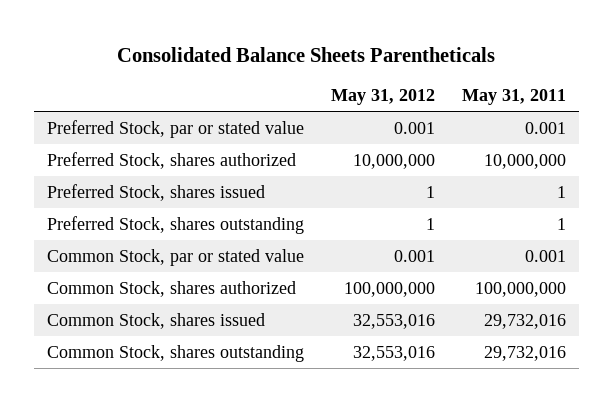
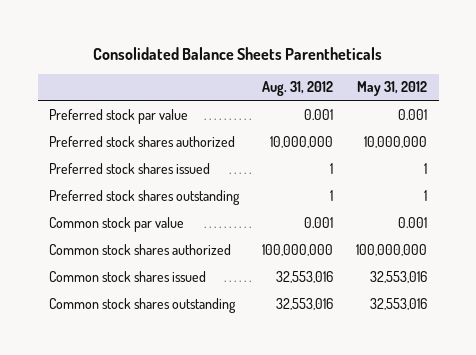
[461,89,566,106] May 31, 2011 -> none
none -> [262,81,334,97] Aug. 31, 2012
[47,119,305,138] Preferred Stock, par or stated value -> [49,108,189,124] Preferred stock par value
[47,151,297,169] Preferred Stock, shares authorized -> [49,135,236,147] Preferred stock shares authorized
[47,183,266,201] Preferred Stock, shares issued -> [49,162,211,174] Preferred stock shares issued
[47,215,305,234] Preferred Stock, shares outstanding -> [49,189,241,205] Preferred stock shares outstanding
[47,248,305,266] Common Stock, par or stated value -> [49,216,185,232] Common stock par value
[47,280,297,297] Common Stock, shares authorized -> [49,243,232,255] Common stock shares authorized
[47,312,266,329] Common Stock, shares issued -> [49,270,207,282] Common stock shares issued
[47,344,305,362] Common Stock, shares outstanding -> [49,297,237,313] Common stock shares outstanding

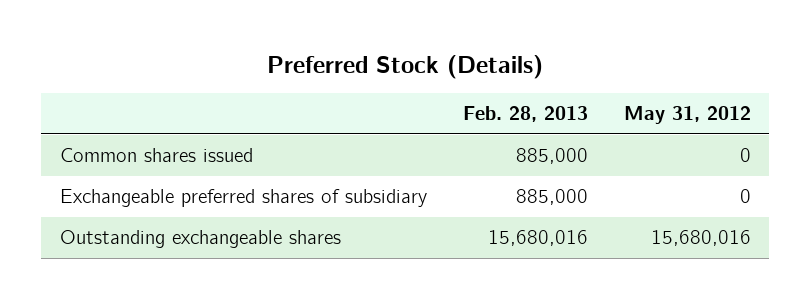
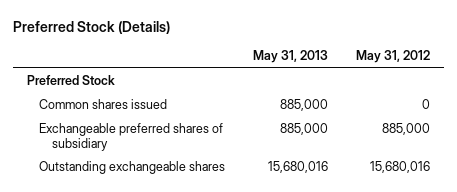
[462,106,588,123] Feb. 28, 2013 -> none
none -> [253,50,329,64] May 31, 2013
none -> [26,75,115,86] Preferred Stock
[740,189,752,204] 0 -> [382,123,431,136] 885,000

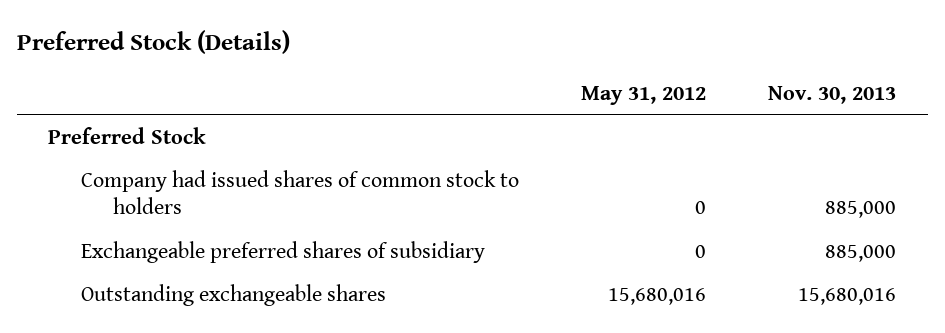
[253,50,329,64] May 31, 2013 -> none
none -> [768,85,897,104] Nov. 30, 2013
[39,99,168,110] Common shares issued -> none
none -> [80,170,519,215] Company had issued shares of common stock to holders
[382,123,431,136] 885,000 -> [695,245,707,259] 0

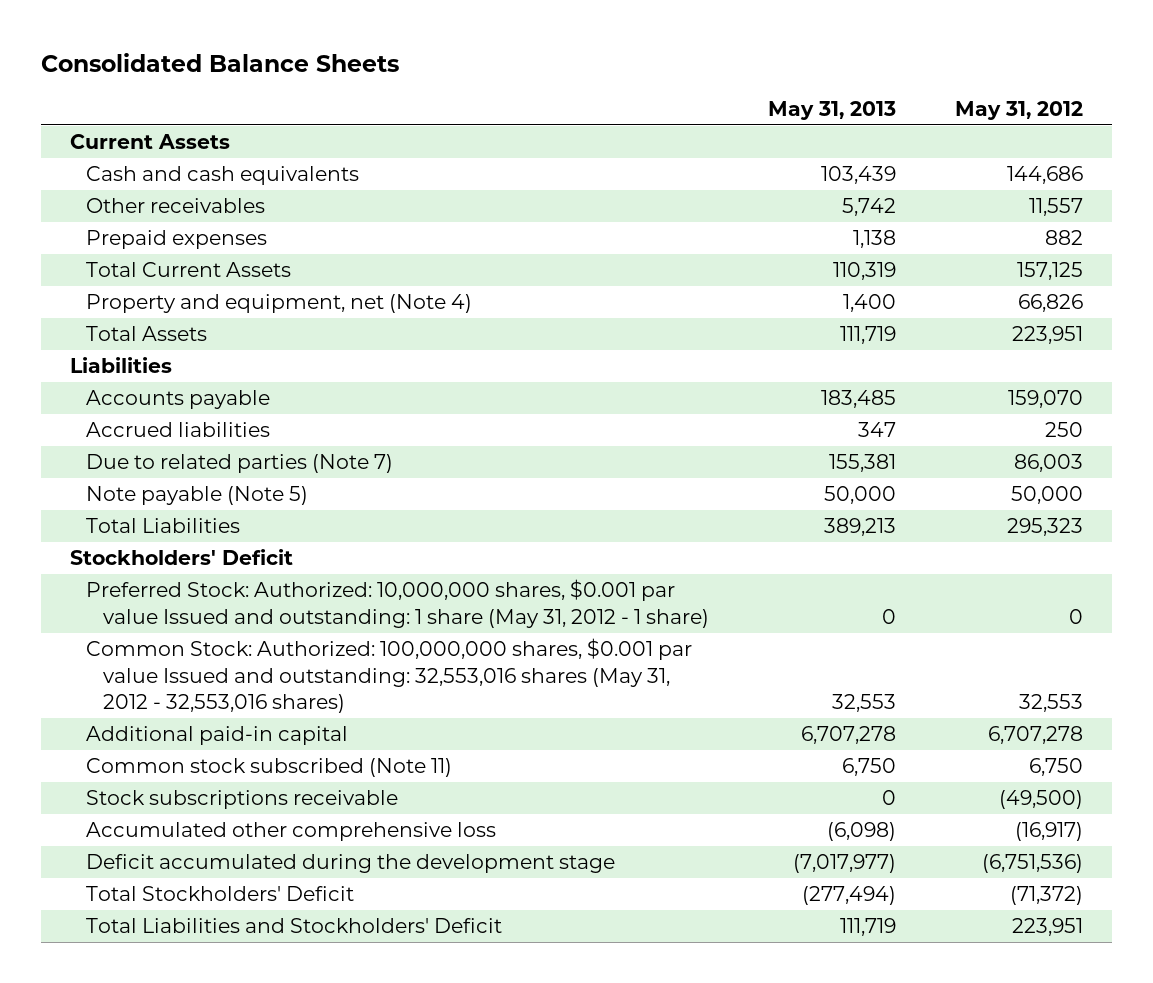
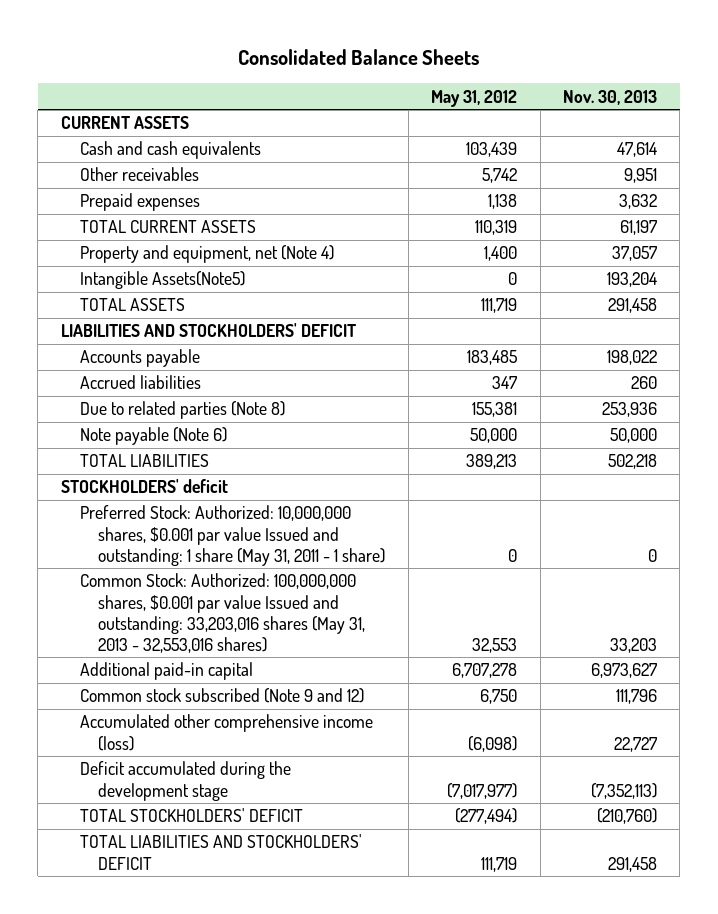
[767,100,896,120] May 31, 2013 -> none
none -> [562,89,657,105] Nov. 30, 2013
[69,357,172,374] Liabilities -> none
[69,134,230,150] Current Assets -> [60,116,189,130] CURRENT ASSETS
[1006,166,1083,185] 144,686 -> [466,142,518,158] 103,439
[1028,198,1083,217] 11,557 -> [482,168,518,184] 5,742
[1044,230,1083,246] 882 -> [488,194,518,210] 1,138
[86,262,292,278] Total Current Assets -> [79,220,256,234] TOTAL CURRENT ASSETS
[1016,262,1083,281] 157,125 -> [475,220,518,236] 110,319
[1017,294,1083,313] 66,826 -> [484,246,518,262] 1,400
none -> [79,271,245,290] Intangible Assets(Note5)
[86,326,208,342] Total Assets -> [79,298,185,312] TOTAL ASSETS
[1011,326,1083,345] 223,951 -> [481,298,518,314] 111,719
none -> [60,323,357,338] LIABILITIES AND STOCKHOLDERS' DEFICIT
[1007,390,1083,409] 159,070 -> [467,350,518,366] 183,485
[1044,422,1083,438] 250 -> [492,376,518,390] 347
[86,454,394,474] Due to related parties (Note 7) -> [79,401,285,420] Due to related parties (Note 8)
[1013,454,1083,473] 86,003 -> [472,402,518,418] 155,381
[86,486,309,506] Note payable (Note 5) -> [79,427,227,446] Note payable (Note 6)
[86,518,241,534] Total Liabilities -> [79,454,209,468] TOTAL LIABILITIES
[1006,518,1083,537] 295,323 -> [466,454,518,470] 389,213
[69,549,293,566] Stockholders' Deficit -> [60,479,228,494] STOCKHOLDERS' deficit
[86,579,709,628] Preferred Stock: Authorized: 10,000,000 shares, $0.001 par value Issued and outstanding: 1 share (May 31, 2012 - 1 share) -> [79,505,386,566] Preferred Stock: Authorized: 10,000,000 shares, $0.001 par value Issued and outstanding: 1 share (May 31, 2011 - 1 share)
[86,638,693,713] Common Stock: Authorized: 100,000,000 shares, $0.001 par value Issued and outstanding: 32,553,016 shares (May 31, 2012 - 32,553,016 shares) -> [79,573,366,653] Common Stock: Authorized: 100,000,000 shares, $0.001 par value Issued and outstanding: 33,203,016 shares (May 31, 2013 - 32,553,016 shares)
[86,790,399,810] Stock subscriptions receivable -> none
[86,758,453,778] Common stock subscribed (Note 11) -> [79,688,364,704] Common stock subscribed (Note 9 and 12)
[86,822,497,842] Accumulated other comprehensive loss -> [79,714,373,751] Accumulated other comprehensive income (loss)
[1014,822,1083,842] (16,917) -> [468,735,518,752] (6,098)
[981,854,1083,874] (6,751,536) -> [447,782,518,799] (7,017,977)
[86,886,355,902] Total Stockholders' Deficit -> [79,808,303,823] TOTAL STOCKHOLDERS' DEFICIT
[1009,886,1083,906] (71,372) -> [455,808,518,825] (277,494)
[86,918,503,934] Total Liabilities and Stockholders' Deficit -> [79,834,362,870] TOTAL LIABILITIES AND STOCKHOLDERS' DEFICIT
[1011,918,1083,937] 223,951 -> [481,856,518,872] 111,719

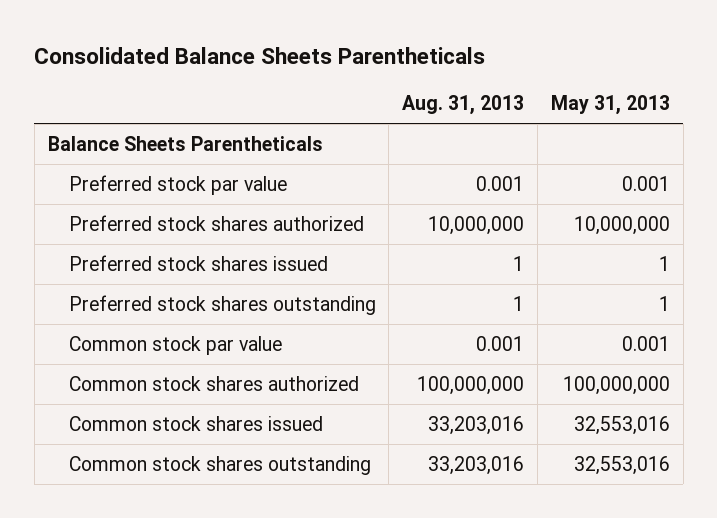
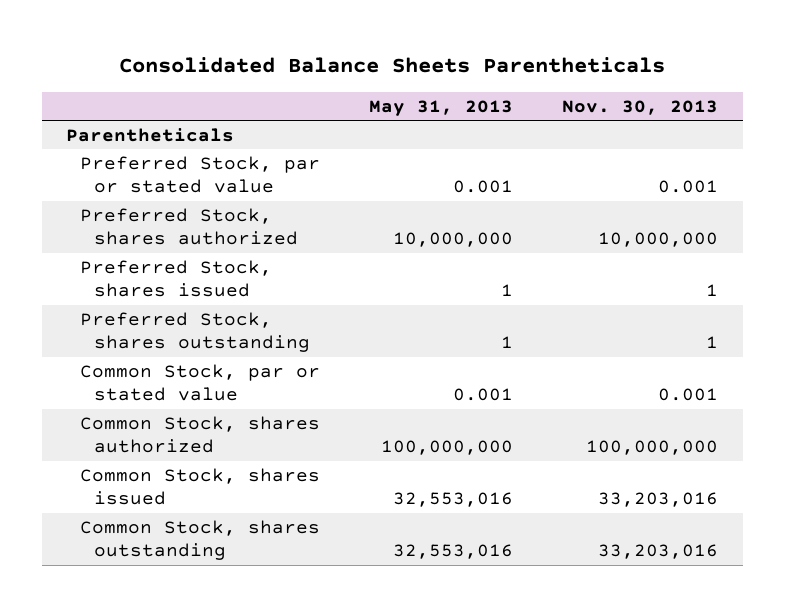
[402,95,525,116] Aug. 31, 2013 -> none
none -> [562,99,719,115] Nov. 30, 2013
[47,135,323,151] Balance Sheets Parentheticals -> [66,127,235,142] Parentheticals
[68,174,287,195] Preferred stock par value -> [80,155,321,194] Preferred Stock, par or stated value
[68,214,364,231] Preferred stock shares authorized -> [80,207,299,246] Preferred Stock, shares authorized
[68,254,328,271] Preferred stock shares issued -> [80,259,273,298] Preferred Stock, shares issued
[68,294,376,315] Preferred stock shares outstanding -> [80,311,311,353] Preferred Stock, shares outstanding
[68,335,282,355] Common stock par value -> [80,363,321,402] Common Stock, par or stated value
[68,375,359,391] Common stock shares authorized -> [80,415,321,454] Common Stock, shares authorized
[68,415,323,431] Common stock shares issued -> [80,467,321,506] Common Stock, shares issued
[68,455,371,475] Common stock shares outstanding -> [80,519,321,561] Common Stock, shares outstanding

